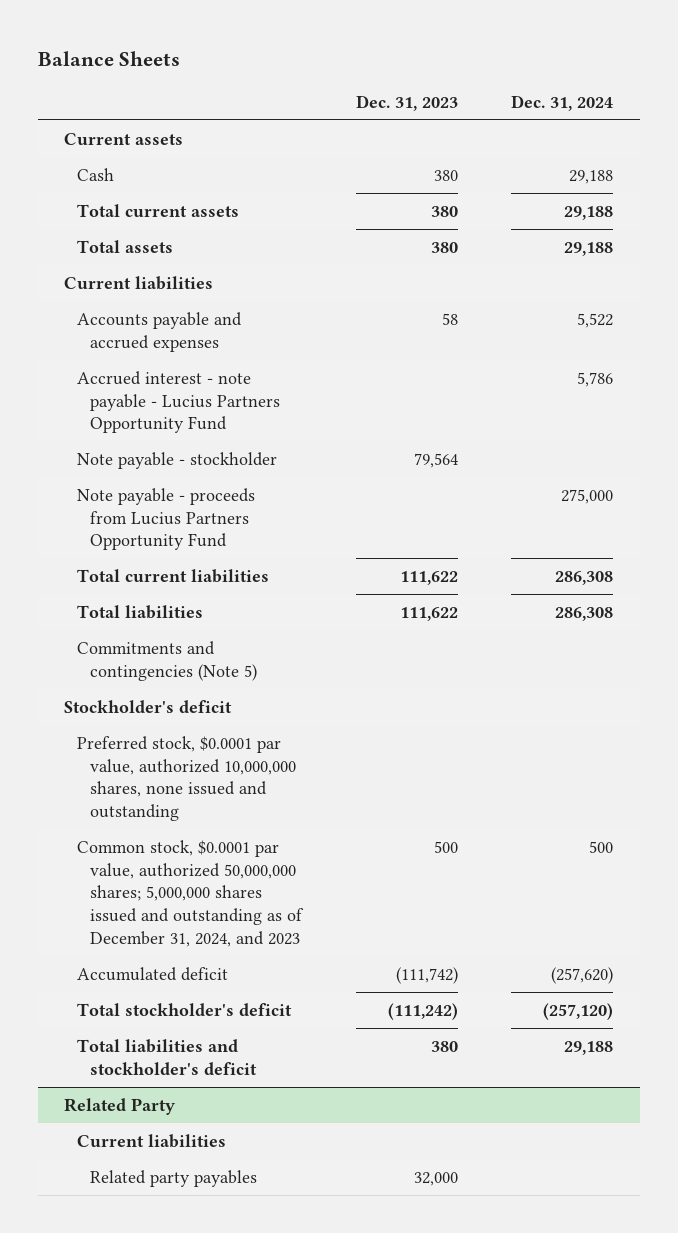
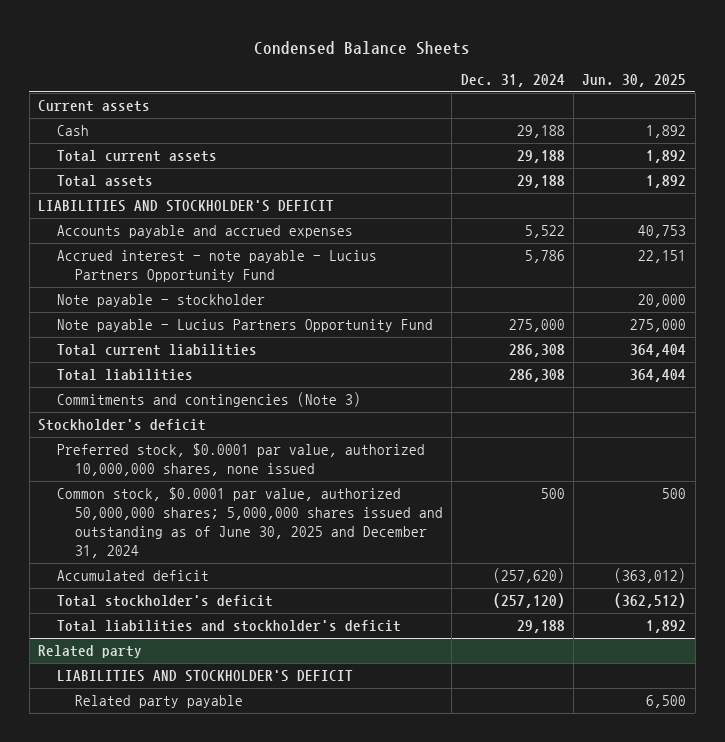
[37,50,180,66] Balance Sheets -> [254,40,471,55] Condensed Balance Sheets
[355,94,458,111] Dec. 31, 2023 -> none
none -> [582,74,687,88] Jun. 30, 2025
[64,275,214,290] Current liabilities -> none
none -> [38,200,335,213] LIABILITIES AND STOCKHOLDER'S DEFICIT
[77,487,256,551] Note payable - proceeds from Lucius Partners Opportunity Fund -> [56,319,433,333] Note payable - Lucius Partners Opportunity Fund
[77,640,258,681] Commitments and contingencies (Note 5) -> [56,392,361,408] Commitments and contingencies (Note 3)
[77,735,297,822] Preferred stock, $0.0001 par value, authorized 10,000,000 shares, none issued and outstanding -> [56,443,425,477] Preferred stock, $0.0001 par value, authorized 10,000,000 shares, none issued
[77,839,305,947] Common stock, $0.0001 par value, authorized 50,000,000 shares; 5,000,000 shares issued and outstanding as of December 31, 2024, and 2023 -> [56,487,443,559] Common stock, $0.0001 par value, authorized 50,000,000 shares; 5,000,000 shares issued and outstanding as of June 30, 2025 and December 31, 2024
[77,1133,227,1148] Current liabilities -> none
[64,1097,176,1115] Related Party -> [38,645,143,659] Related party
none -> [56,670,353,683] LIABILITIES AND STOCKHOLDER'S DEFICIT
[90,1169,258,1187] Related party payables -> [74,695,243,709] Related party payable

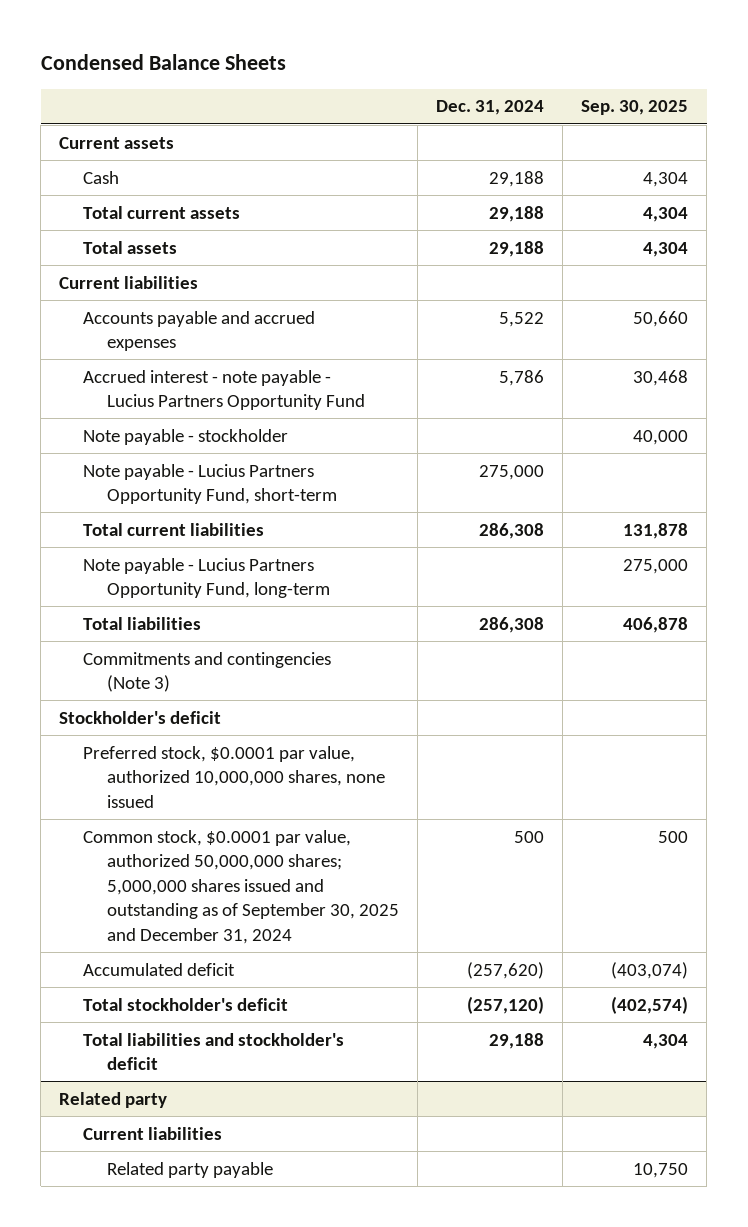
[582,74,687,88] Jun. 30, 2025 -> none
none -> [581,100,689,116] Sep. 30, 2025
[38,200,335,213] LIABILITIES AND STOCKHOLDER'S DEFICIT -> none
none -> [59,275,199,289] Current liabilities
[56,319,433,333] Note payable - Lucius Partners Opportunity Fund -> [83,463,337,505] Note payable - Lucius Partners Opportunity Fund, short-term
none -> [83,557,330,599] Note payable - Lucius Partners Opportunity Fund, long-term
[56,487,443,559] Common stock, $0.0001 par value, authorized 50,000,000 shares; 5,000,000 shares issued and outstanding as of June 30, 2025 and December 31, 2024 -> [83,829,399,944] Common stock, $0.0001 par value, authorized 50,000,000 shares; 5,000,000 shares issued and outstanding as of September 30, 2025 and December 31, 2024
[56,670,353,683] LIABILITIES AND STOCKHOLDER'S DEFICIT -> none
none -> [83,1126,223,1140] Current liabilities

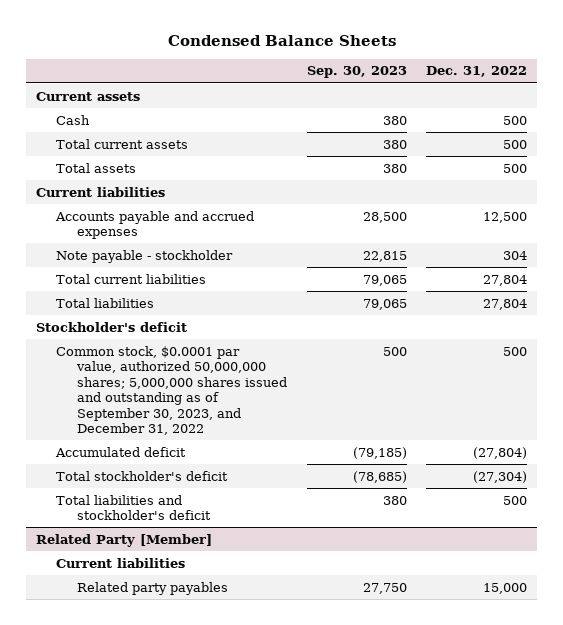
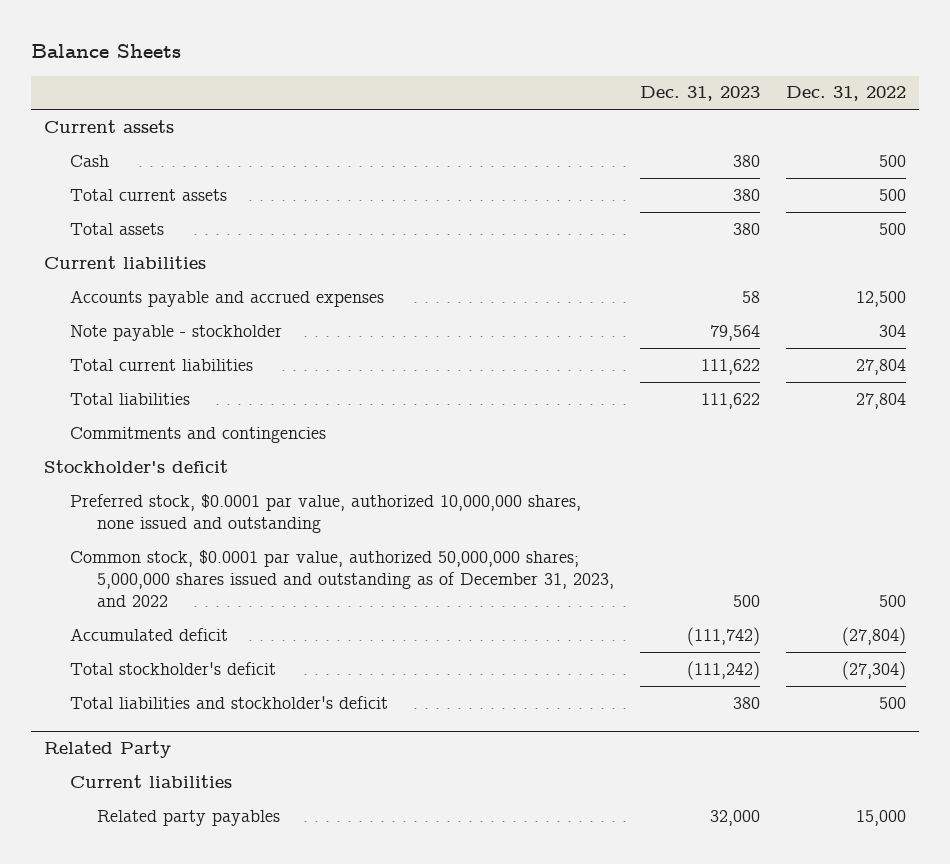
[167,34,396,46] Condensed Balance Sheets -> [30,44,181,59] Balance Sheets
[306,66,407,79] Sep. 30, 2023 -> none
none -> [640,86,761,102] Dec. 31, 2023
none -> [70,426,327,443] Commitments and contingencies
none -> [70,493,582,534] Preferred stock, $0.0001 par value, authorized 10,000,000 shares, none issued and outstanding
[56,345,287,436] Common stock, $0.0001 par value, authorized 50,000,000 shares; 5,000,000 shares issued and outstanding as of September 30, 2023, and December 31, 2022 -> [70,549,615,608] Common stock, $0.0001 par value, authorized 50,000,000 shares; 5,000,000 shares issued and outstanding as of December 31, 2023, and 2022
[35,533,212,547] Related Party [Member] -> [43,740,171,758] Related Party

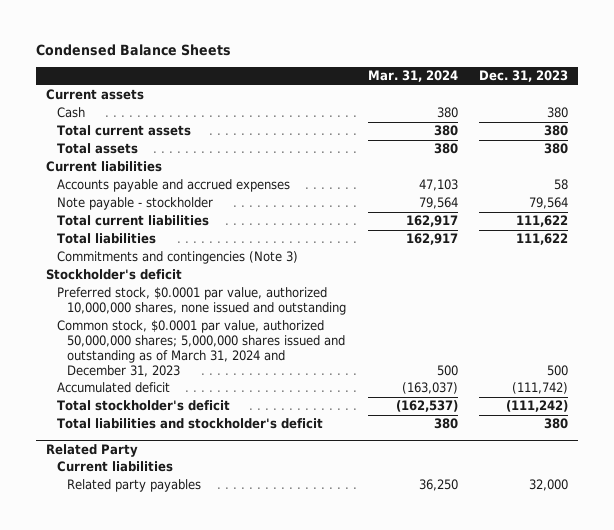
[30,44,181,59] Balance Sheets -> [35,43,231,56] Condensed Balance Sheets
[785,86,906,102] Dec. 31, 2022 -> none
none -> [367,70,458,83] Mar. 31, 2024
[70,426,327,443] Commitments and contingencies -> [56,251,298,265] Commitments and contingencies (Note 3)
[70,549,615,608] Common stock, $0.0001 par value, authorized 50,000,000 shares; 5,000,000 shares issued and outstanding as of December 31, 2023, and 2022 -> [56,320,346,377] Common stock, $0.0001 par value, authorized 50,000,000 shares; 5,000,000 shares issued and outstanding as of March 31, 2024 and December 31, 2023

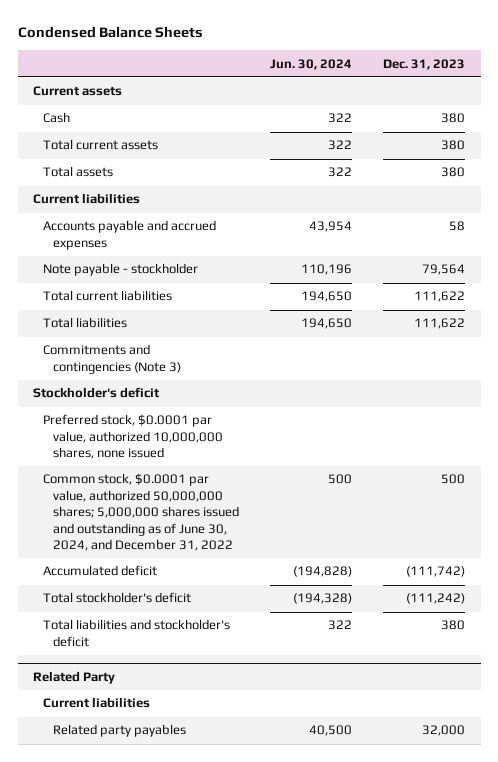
[367,70,458,83] Mar. 31, 2024 -> none
none -> [269,58,352,70] Jun. 30, 2024
[56,287,347,316] Preferred stock, $0.0001 par value, authorized 10,000,000 shares, none issued and outstanding -> [42,414,223,460] Preferred stock, $0.0001 par value, authorized 10,000,000 shares, none issued
[56,320,346,377] Common stock, $0.0001 par value, authorized 50,000,000 shares; 5,000,000 shares issued and outstanding as of March 31, 2024 and December 31, 2023 -> [42,473,239,552] Common stock, $0.0001 par value, authorized 50,000,000 shares; 5,000,000 shares issued and outstanding as of June 30, 2024, and December 31, 2022

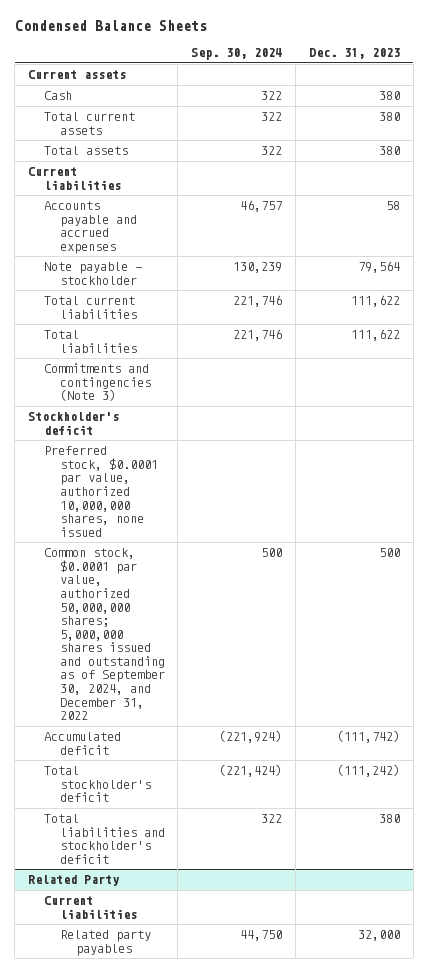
[269,58,352,70] Jun. 30, 2024 -> none
none -> [191,48,283,61] Sep. 30, 2024
[42,473,239,552] Common stock, $0.0001 par value, authorized 50,000,000 shares; 5,000,000 shares issued and outstanding as of June 30, 2024, and December 31, 2022 -> [43,548,165,721] Common stock, $0.0001 par value, authorized 50,000,000 shares; 5,000,000 shares issued and outstanding as of September 30, 2024, and December 31, 2022

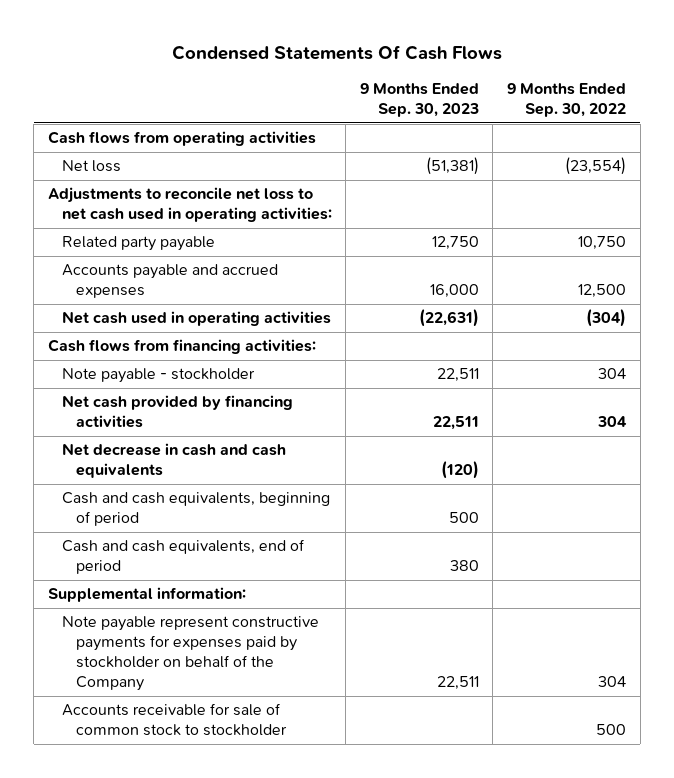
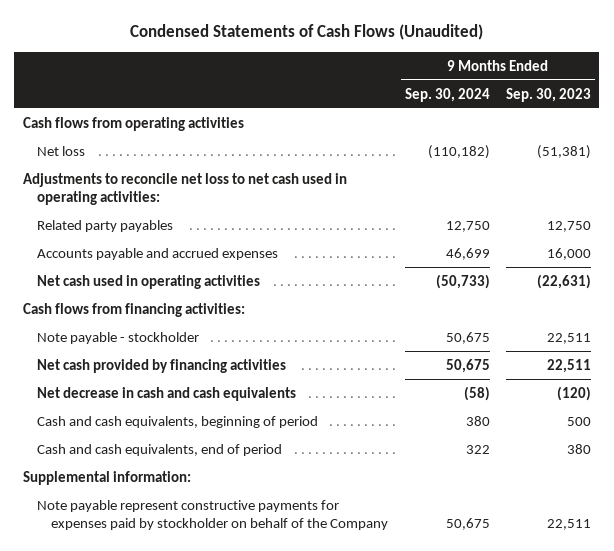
[171,44,502,60] Condensed Statements Of Cash Flows -> [129,24,483,41] Condensed Statements of Cash Flows (Unaudited)
[507,83,627,118] 9 Months Ended Sep. 30, 2022 -> none
none -> [404,87,490,102] Sep. 30, 2024
[61,236,215,252] Related party payable -> [36,219,173,232] Related party payables
[61,703,288,737] Accounts receivable for sale of common stock to stockholder -> none

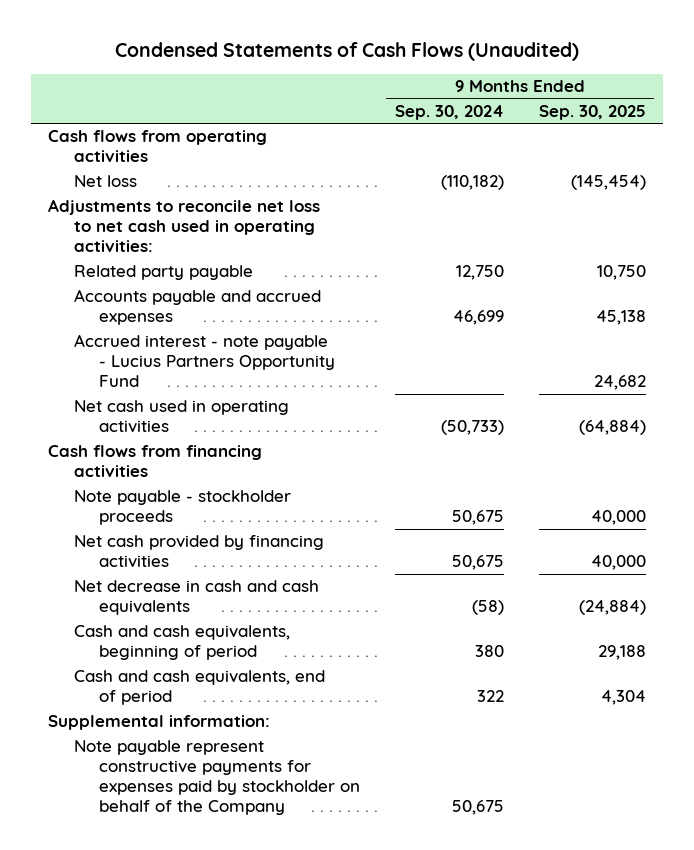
[506,87,592,102] Sep. 30, 2023 -> none
none -> [538,104,646,120] Sep. 30, 2025
[36,219,173,232] Related party payables -> [73,265,253,281] Related party payable
none -> [73,334,336,388] Accrued interest - note payable - Lucius Partners Opportunity Fund
[22,302,245,317] Cash flows from financing activities: -> [48,445,263,478] Cash flows from financing activities
[36,331,199,344] Note payable - stockholder -> [73,490,291,526] Note payable - stockholder proceeds

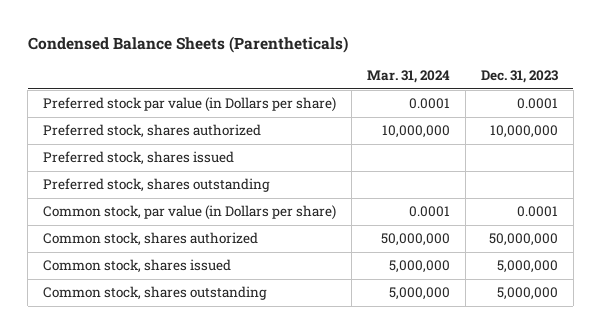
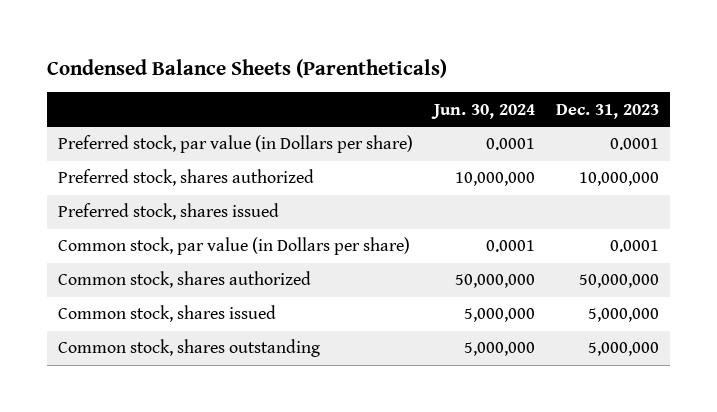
[366,70,450,84] Mar. 31, 2024 -> none
none -> [431,103,536,119] Jun. 30, 2024
[43,97,337,113] Preferred stock par value (in Dollars per share) -> [57,135,413,154] Preferred stock, par value (in Dollars per share)
[43,178,271,193] Preferred stock, shares outstanding -> none

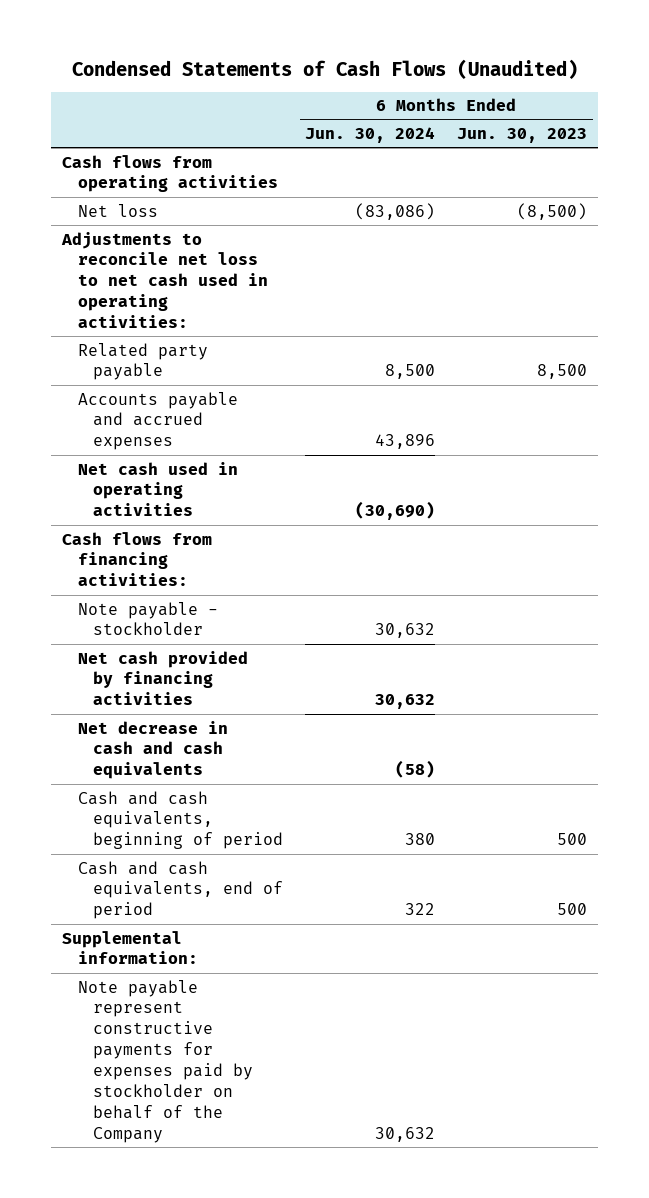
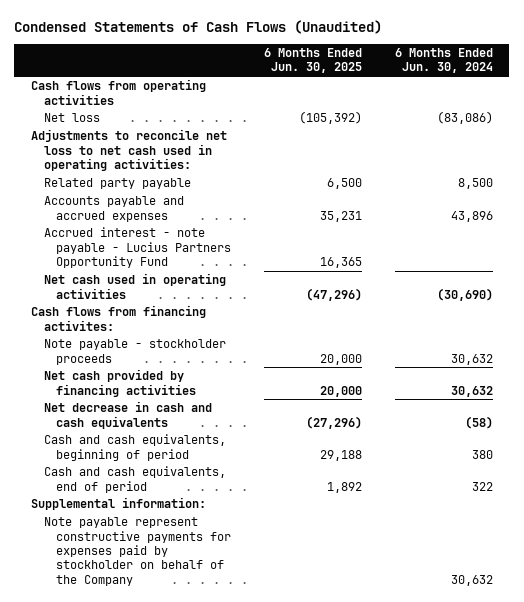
[457,128,588,144] Jun. 30, 2023 -> none
none -> [264,48,363,74] 6 Months Ended Jun. 30, 2025
none -> [43,227,232,268] Accrued interest - note payable - Lucius Partners Opportunity Fund
[61,531,212,587] Cash flows from financing activities: -> [30,305,206,331] Cash flows from financing activites:
[77,601,218,636] Note payable - stockholder -> [43,339,226,365] Note payable - stockholder proceeds

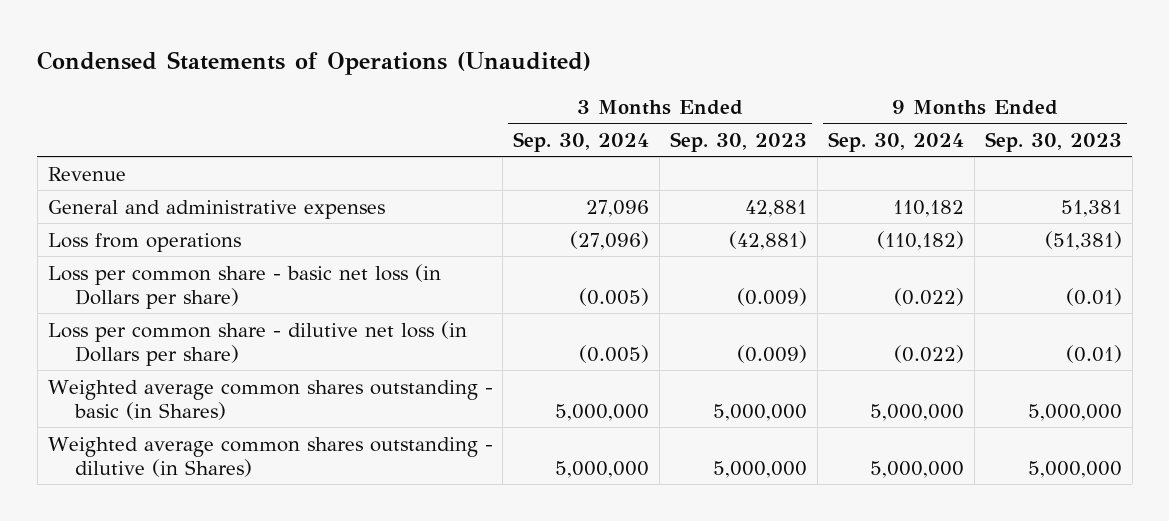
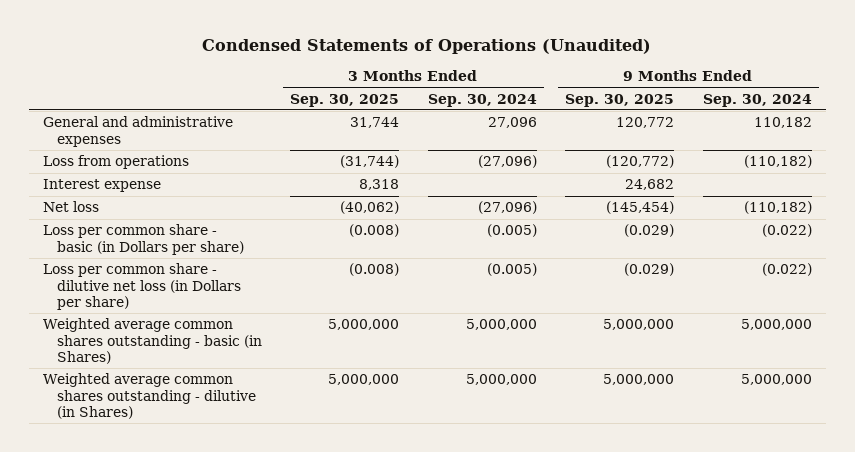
[670,131,808,152] Sep. 30, 2023 -> none
[984,131,1122,152] Sep. 30, 2023 -> none
none -> [290,93,400,107] Sep. 30, 2025
none -> [565,93,675,107] Sep. 30, 2025
[47,166,126,181] Revenue -> none
none -> [43,179,162,193] Interest expense
none -> [43,201,100,213] Net loss
[47,263,441,309] Loss per common share - basic net loss (in Dollars per share) -> [43,224,244,255] Loss per common share - basic (in Dollars per share)

